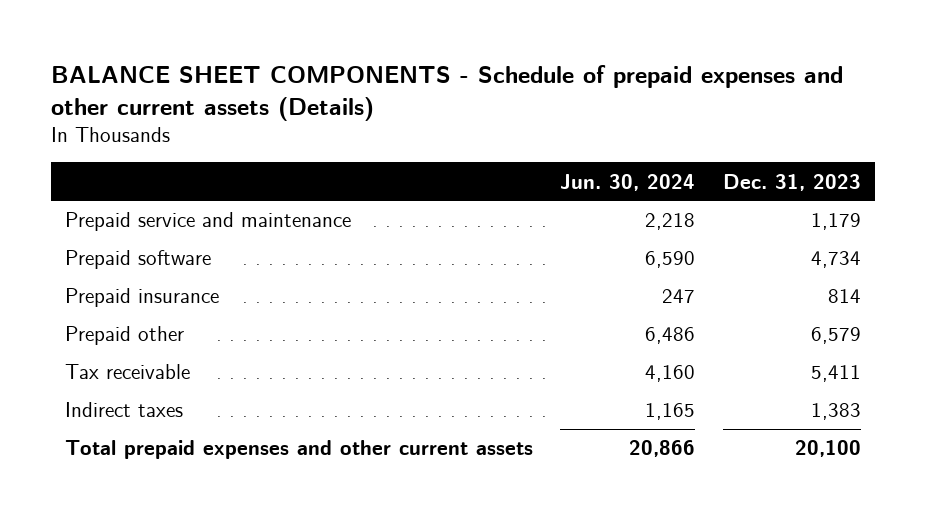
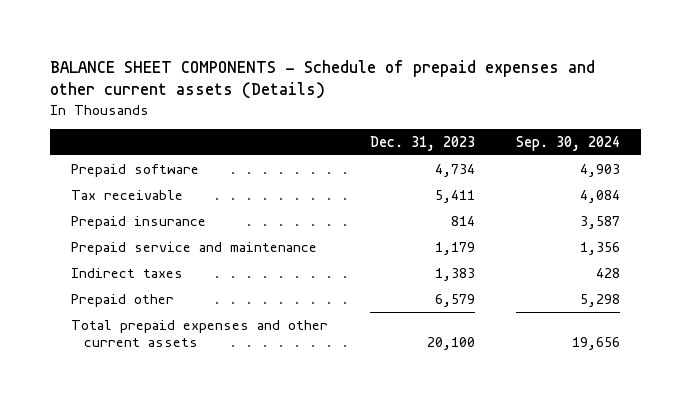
[560,173,696,191] Jun. 30, 2024 -> none
none -> [516,135,621,151] Sep. 30, 2024
[64,288,219,308] Prepaid insurance -> [71,215,207,229] Prepaid insurance
[64,212,351,232] Prepaid service and maintenance -> [71,241,318,255] Prepaid service and maintenance
[64,326,184,346] Prepaid other -> [71,293,175,307] Prepaid other

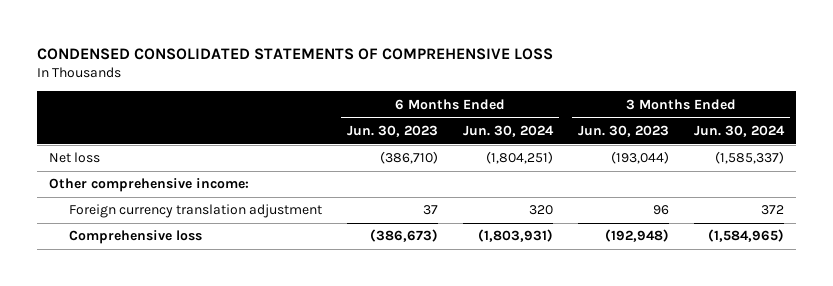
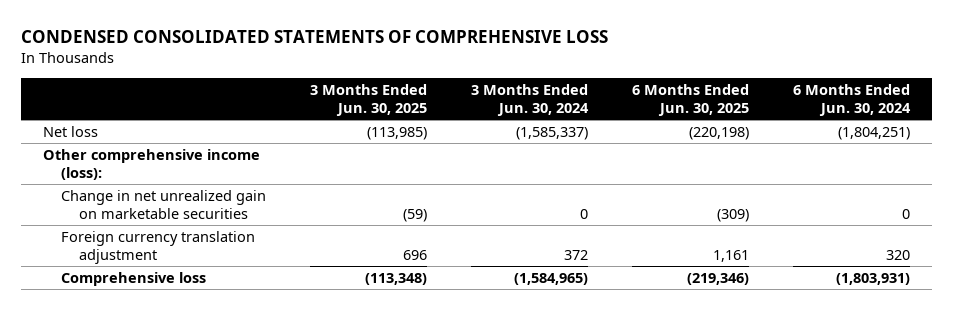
[346,125,438,138] Jun. 30, 2023 -> none
[577,125,669,138] Jun. 30, 2023 -> none
none -> [309,83,427,116] 3 Months Ended Jun. 30, 2025
none -> [631,83,749,116] 6 Months Ended Jun. 30, 2025
[49,178,250,193] Other comprehensive income: -> [42,148,260,180] Other comprehensive income (loss):
none -> [60,189,266,219] Change in net unrealized gain on marketable securities

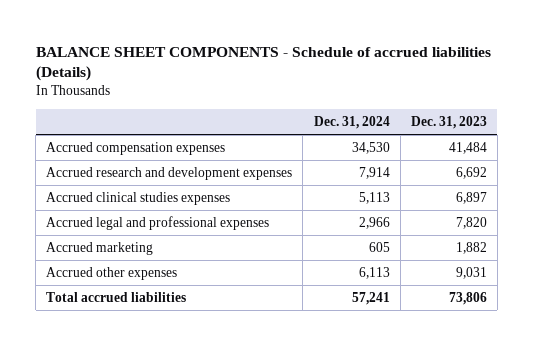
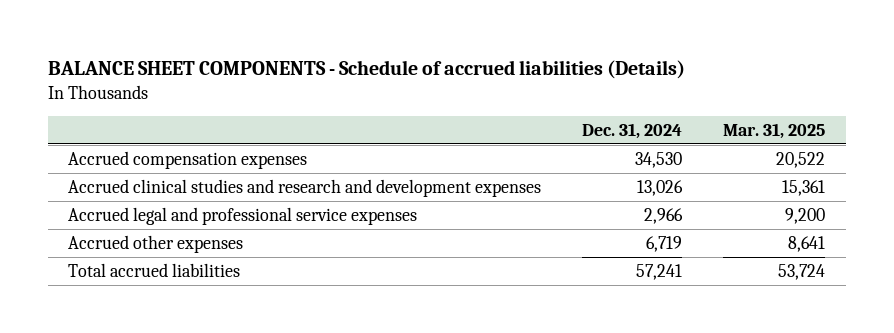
[410,115,487,129] Dec. 31, 2023 -> none
none -> [723,122,826,139] Mar. 31, 2025
[46,167,293,181] Accrued research and development expenses -> none
[46,242,154,256] Accrued marketing -> none
[46,192,231,206] Accrued clinical studies expenses -> [68,178,542,197] Accrued clinical studies and research and development expenses
[358,192,390,205] 5,113 -> [637,179,684,196] 13,026
[46,216,270,231] Accrued legal and professional expenses -> [68,206,418,225] Accrued legal and professional service expenses
[358,267,390,280] 6,113 -> [646,235,683,252] 6,719

